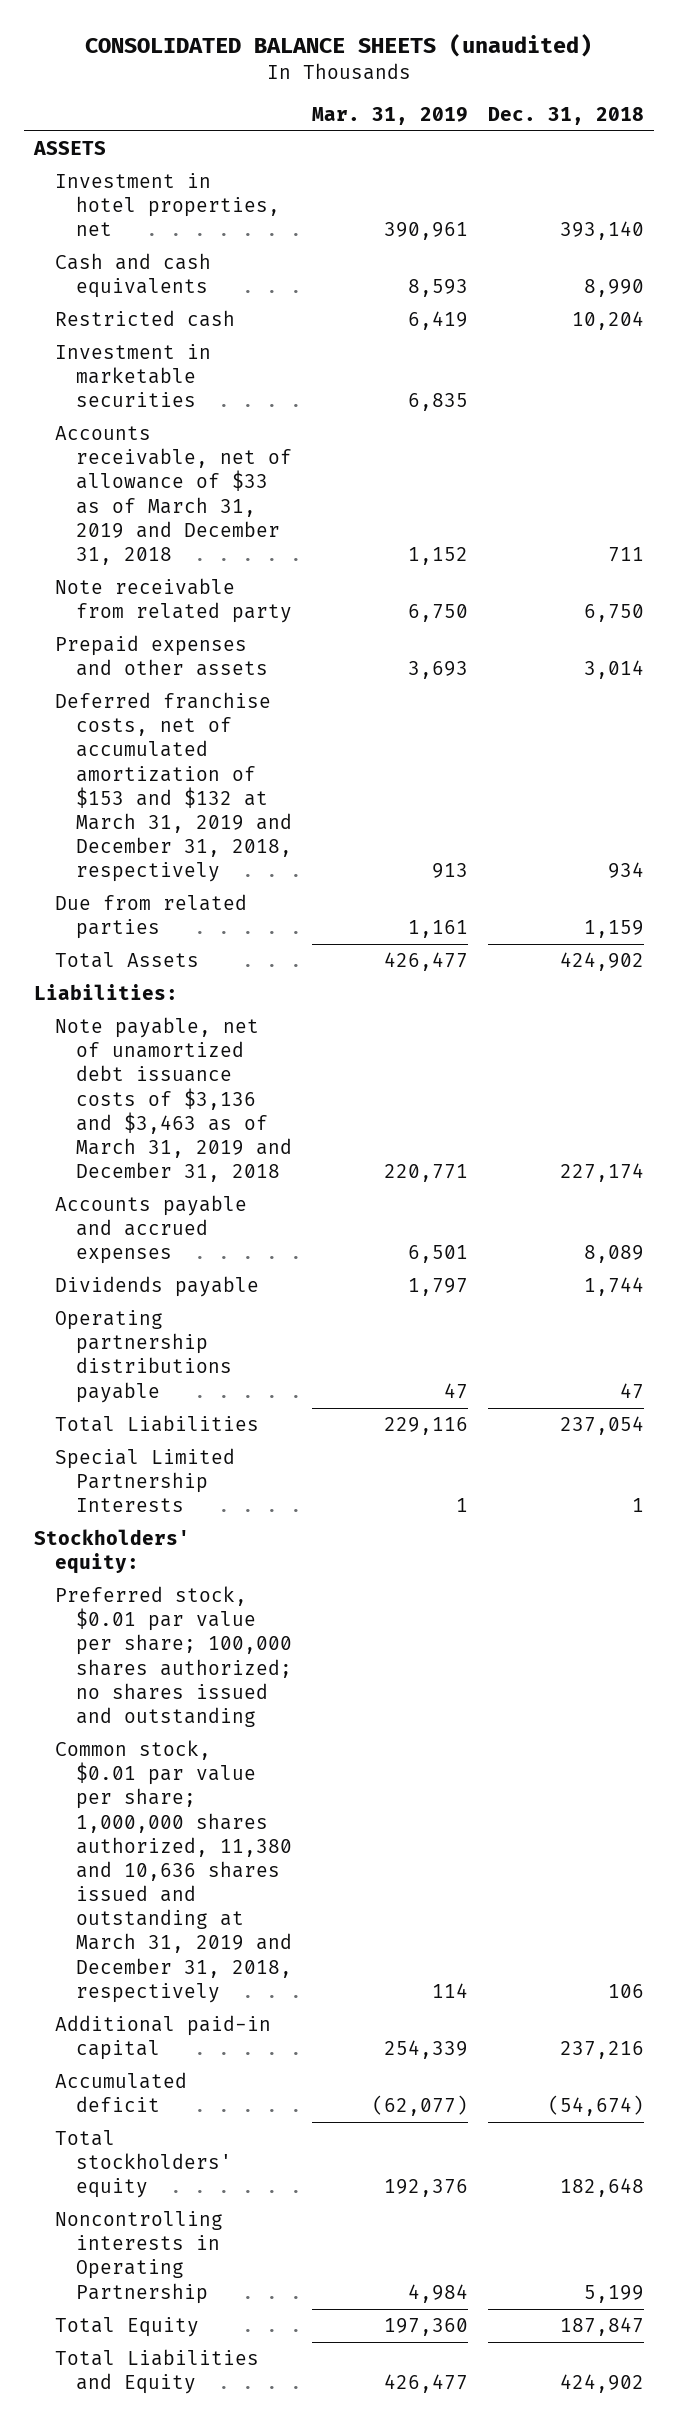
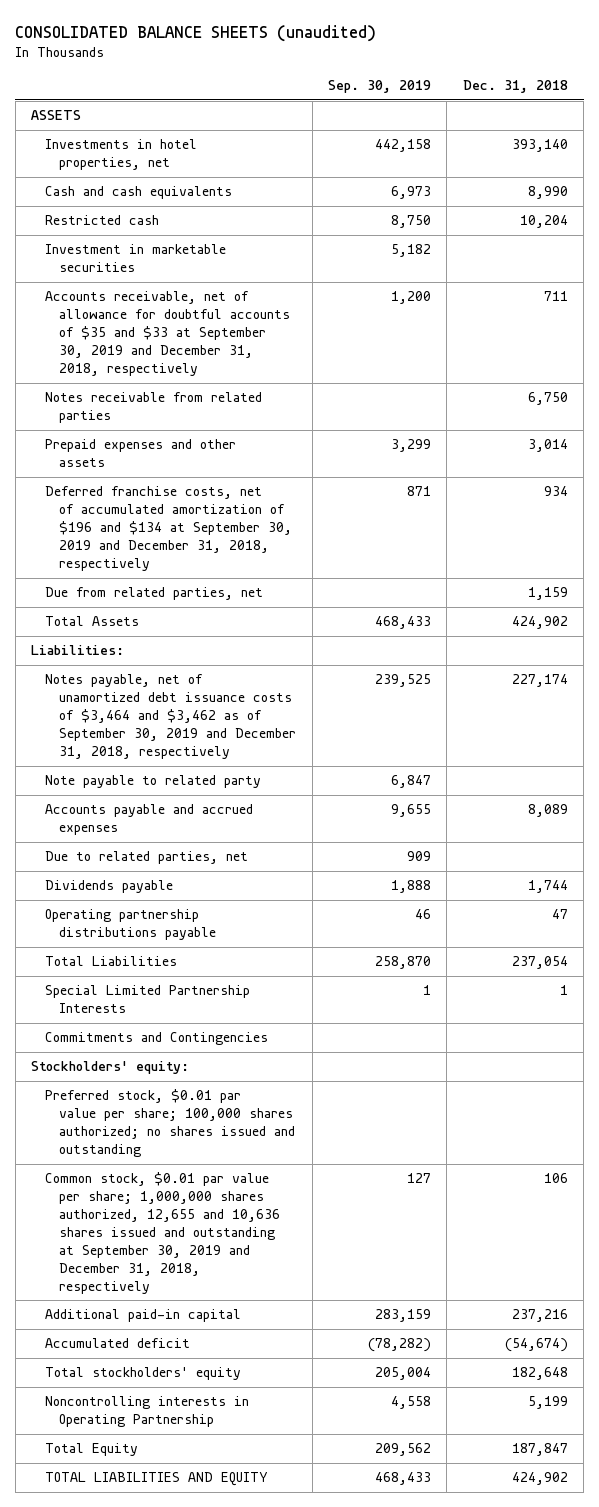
[312,107,469,126] Mar. 31, 2019 -> none
none -> [327,80,431,94] Sep. 30, 2019
[55,173,281,237] Investment in hotel properties, net -> [45,139,198,171] Investments in hotel properties, net
[55,426,293,565] Accounts receivable, net of allowance of $33 as of March 31, 2019 and December 31, 2018 -> [45,291,291,377] Accounts receivable, net of allowance for doubtful accounts of $35 and $33 at September 30, 2019 and December 31, 2018, respectively
[55,578,293,624] Note receivable from related party -> [45,392,263,424] Notes receivable from related parties
[55,692,293,883] Deferred franchise costs, net of accumulated amortization of $153 and $132 at March 31, 2019 and December 31, 2018, respectively -> [45,486,293,572] Deferred franchise costs, net of accumulated amortization of $196 and $134 at September 30, 2019 and December 31, 2018, respectively
[55,894,248,940] Due from related parties -> [45,587,264,601] Due from related parties, net
[55,1017,293,1183] Note payable, net of unamortized debt issuance costs of $3,136 and $3,463 as of March 31, 2019 and December 31, 2018 -> [45,674,297,760] Notes payable, net of unamortized debt issuance costs of $3,464 and $3,462 as of September 30, 2019 and December 31, 2018, respectively
none -> [45,775,262,789] Note payable to related party
none -> [45,851,249,865] Due to related parties, net
none -> [45,1032,269,1046] Commitments and Contingencies
[55,1740,293,2003] Common stock, $0.01 par value per share; 1,000,000 shares authorized, 11,380 and 10,636 shares issued and outstanding at March 31, 2019 and December 31, 2018, respectively -> [45,1172,281,1294] Common stock, $0.01 par value per share; 1,000,000 shares authorized, 12,655 and 10,636 shares issued and outstanding at September 30, 2019 and December 31, 2018, respectively
[55,2349,260,2395] Total Liabilities and Equity -> [45,1472,269,1487] TOTAL LIABILITIES AND EQUITY

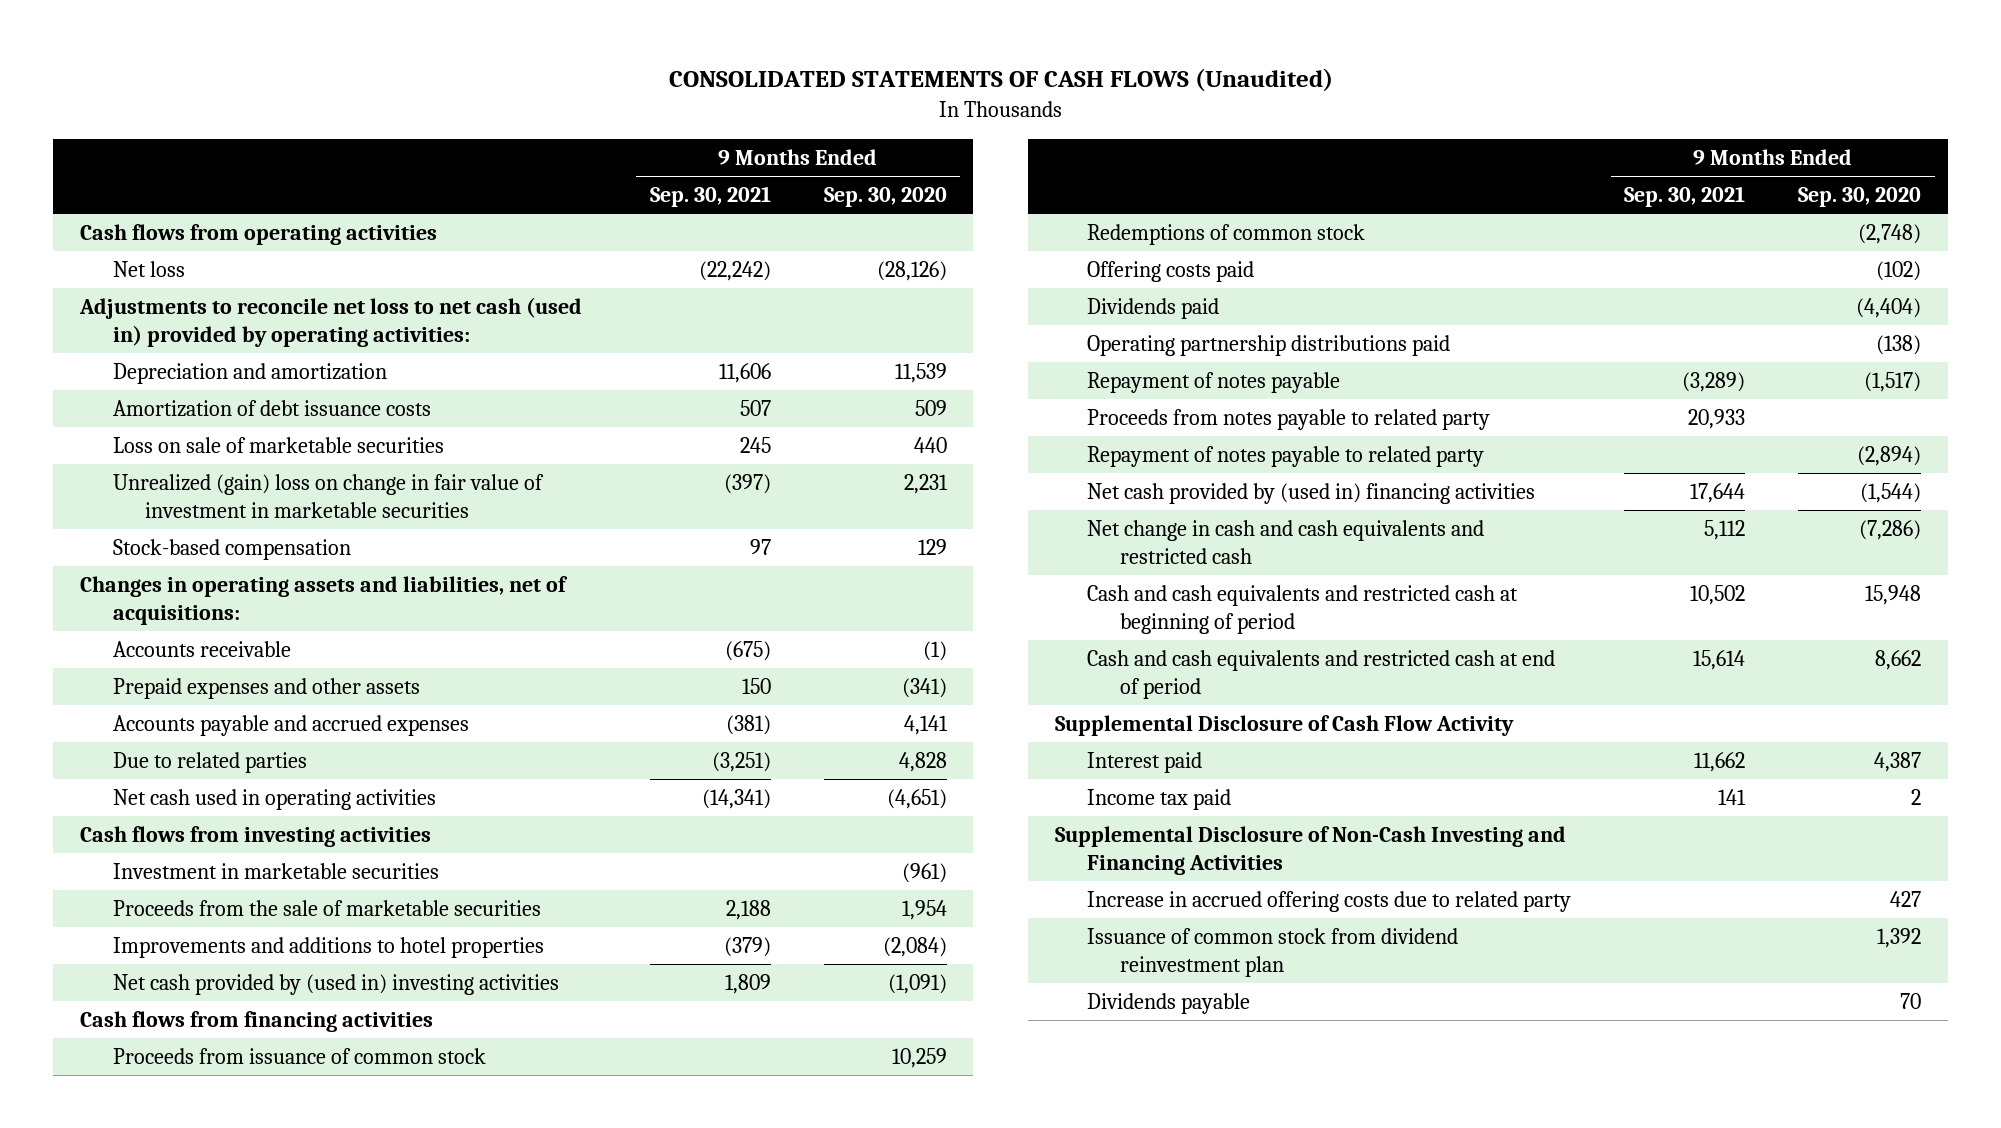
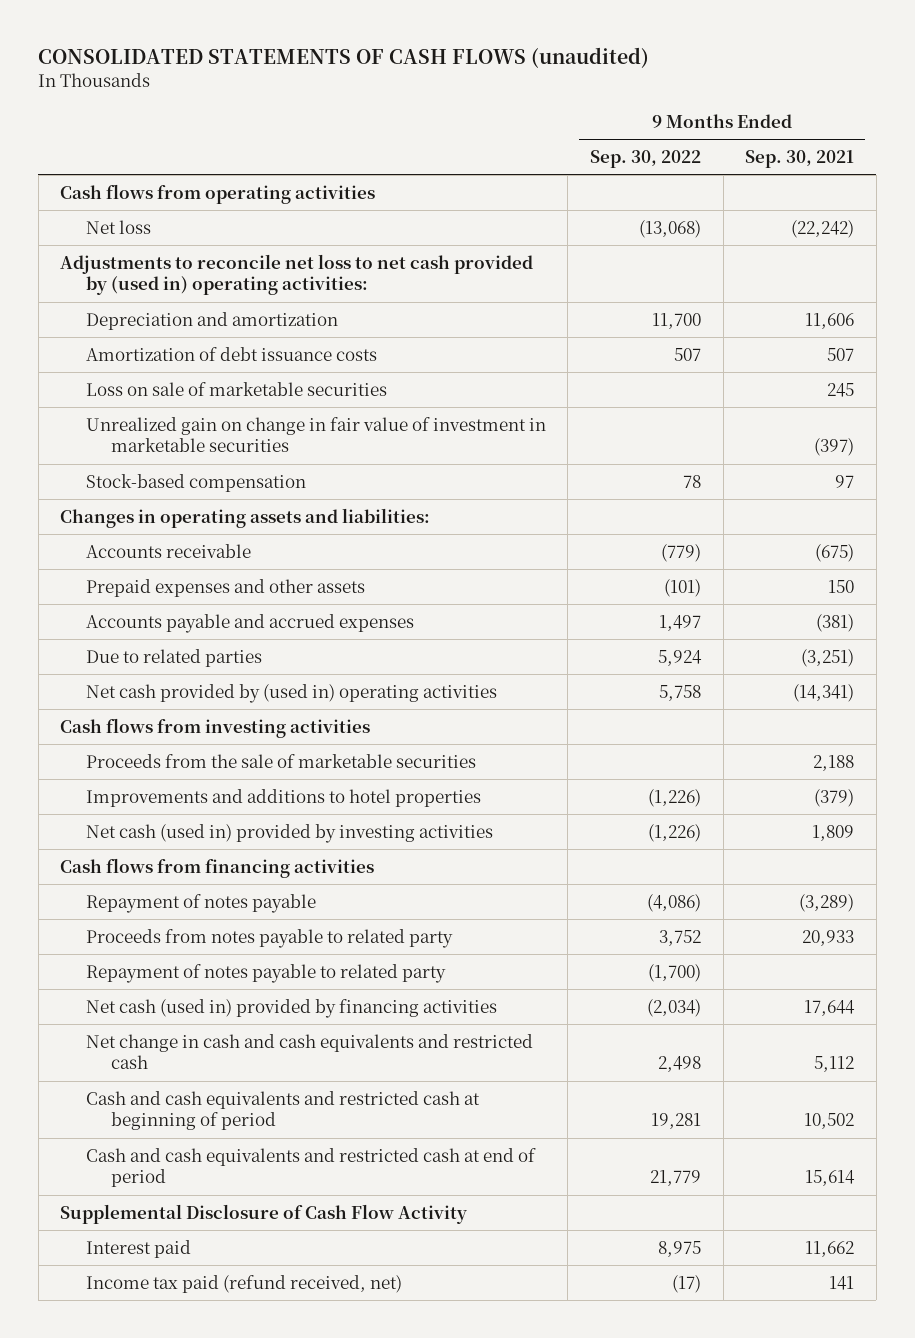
[668,68,1333,93] CONSOLIDATED STATEMENTS OF CASH FLOWS (Unaudited) -> [38,47,650,69] CONSOLIDATED STATEMENTS OF CASH FLOWS (unaudited)
[823,187,947,208] Sep. 30, 2020 -> none
none -> [589,149,701,168] Sep. 30, 2022
[78,297,582,347] Adjustments to reconcile net loss to net cash (used in) provided by operating activities: -> [60,253,534,296] Adjustments to reconcile net loss to net cash provided by (used in) operating activities:
[112,474,544,518] Unrealized (gain) loss on change in fair value of investment in marketable securities -> [85,416,546,453] Unrealized gain on change in fair value of investment in marketable securities
[79,576,568,625] Changes in operating assets and liabilities, net of acquisitions: -> [60,507,431,528] Changes in operating assets and liabilities:
[112,789,436,811] Net cash used in operating activities -> [85,683,497,703] Net cash provided by (used in) operating activities
[112,863,439,880] Investment in marketable securities -> none
[112,974,559,996] Net cash provided by (used in) investing activities -> [85,823,493,843] Net cash (used in) provided by investing activities
[112,1048,486,1065] Proceeds from issuance of common stock -> none
[1087,224,1366,246] Redemptions of common stock -> none
[1087,261,1255,283] Offering costs paid -> none
[1087,298,1220,320] Dividends paid -> none
[1087,335,1451,357] Operating partnership distributions paid -> none
[1087,483,1536,505] Net cash provided by (used in) financing activities -> [85,998,497,1018] Net cash (used in) provided by financing activities
[1054,826,1566,875] Supplemental Disclosure of Non-Cash Investing and Financing Activities -> none
[1087,891,1572,913] Increase in accrued offering costs due to related party -> none
[1087,928,1459,977] Issuance of common stock from dividend reinvestment plan -> none
[1087,993,1251,1015] Dividends payable -> none
[1087,789,1232,811] Income tax paid -> [85,1274,402,1293] Income tax paid (refund received, net)

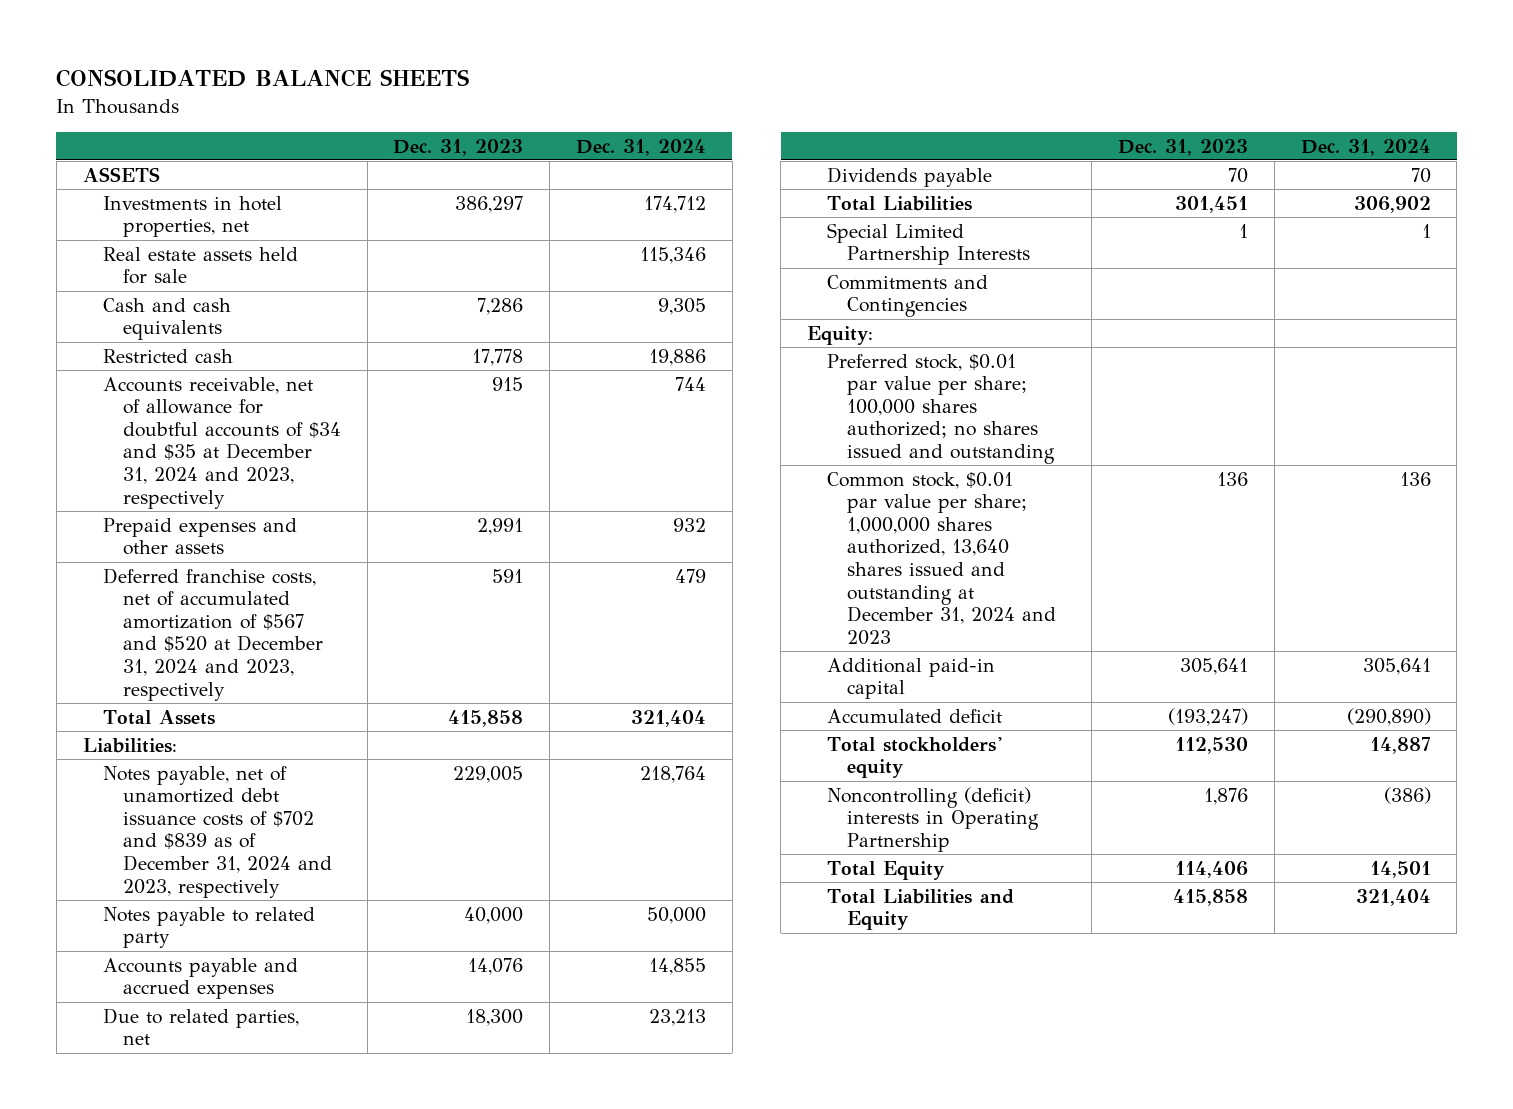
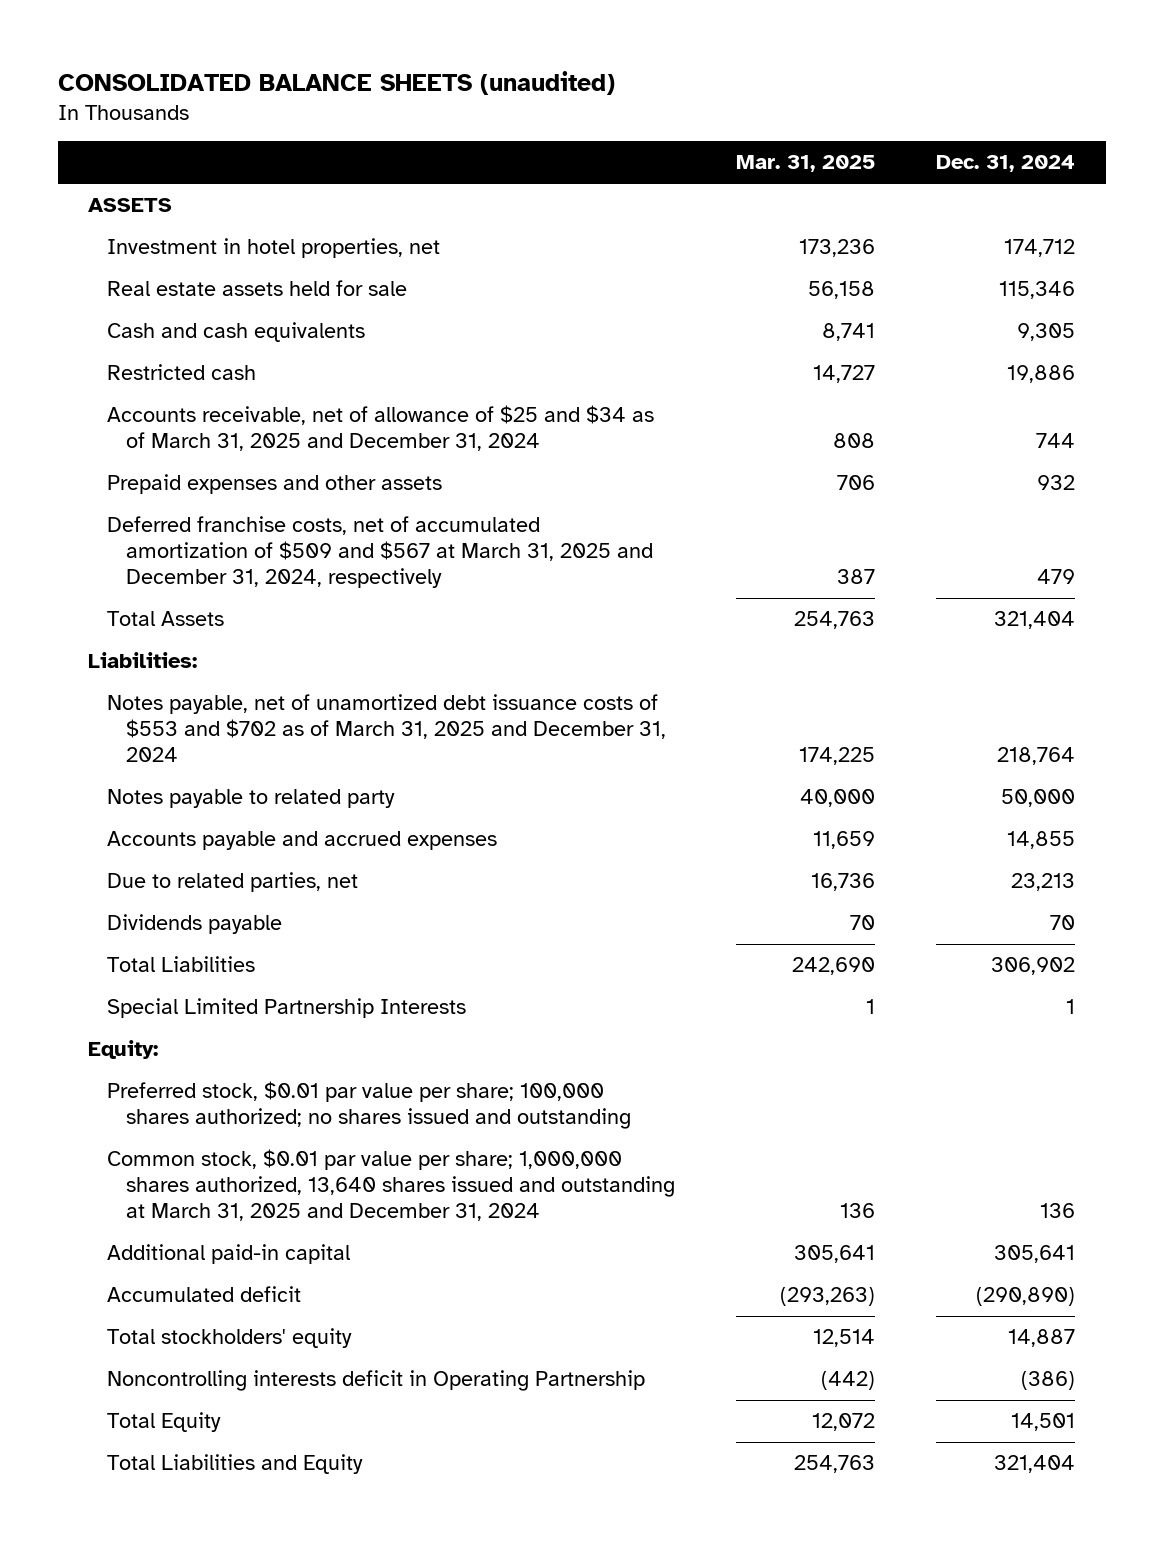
[56,69,470,88] CONSOLIDATED BALANCE SHEETS -> [57,70,615,95] CONSOLIDATED BALANCE SHEETS (unaudited)
[393,138,524,156] Dec. 31, 2023 -> none
none -> [735,155,875,173] Mar. 31, 2025
[102,195,282,238] Investments in hotel properties, net -> [107,238,441,259] Investment in hotel properties, net
[102,376,341,509] Accounts receivable, net of allowance for doubtful accounts of $34 and $35 at December 31, 2024 and 2023, respectively -> [107,405,655,452] Accounts receivable, net of allowance of $25 and $34 as of March 31, 2025 and December 31, 2024
[102,567,323,701] Deferred franchise costs, net of accumulated amortization of $567 and $520 at December 31, 2024 and 2023, respectively -> [107,516,653,589] Deferred franchise costs, net of accumulated amortization of $509 and $567 at March 31, 2025 and December 31, 2024, respectively
[102,765,332,898] Notes payable, net of unamortized debt issuance costs of $702 and $839 as of December 31, 2024 and 2023, respectively -> [107,694,666,763] Notes payable, net of unamortized debt issuance costs of $553 and $702 as of March 31, 2025 and December 31, 2024
[827,274,989,318] Commitments and Contingencies -> none
[827,471,1057,645] Common stock, $0.01 par value per share; 1,000,000 shares authorized, 13,640 shares issued and outstanding at December 31, 2024 and 2023 -> [107,1149,675,1222] Common stock, $0.01 par value per share; 1,000,000 shares authorized, 13,640 shares issued and outstanding at March 31, 2025 and December 31, 2024
[827,786,1040,852] Noncontrolling (deficit) interests in Operating Partnership -> [107,1370,646,1392] Noncontrolling interests deficit in Operating Partnership

